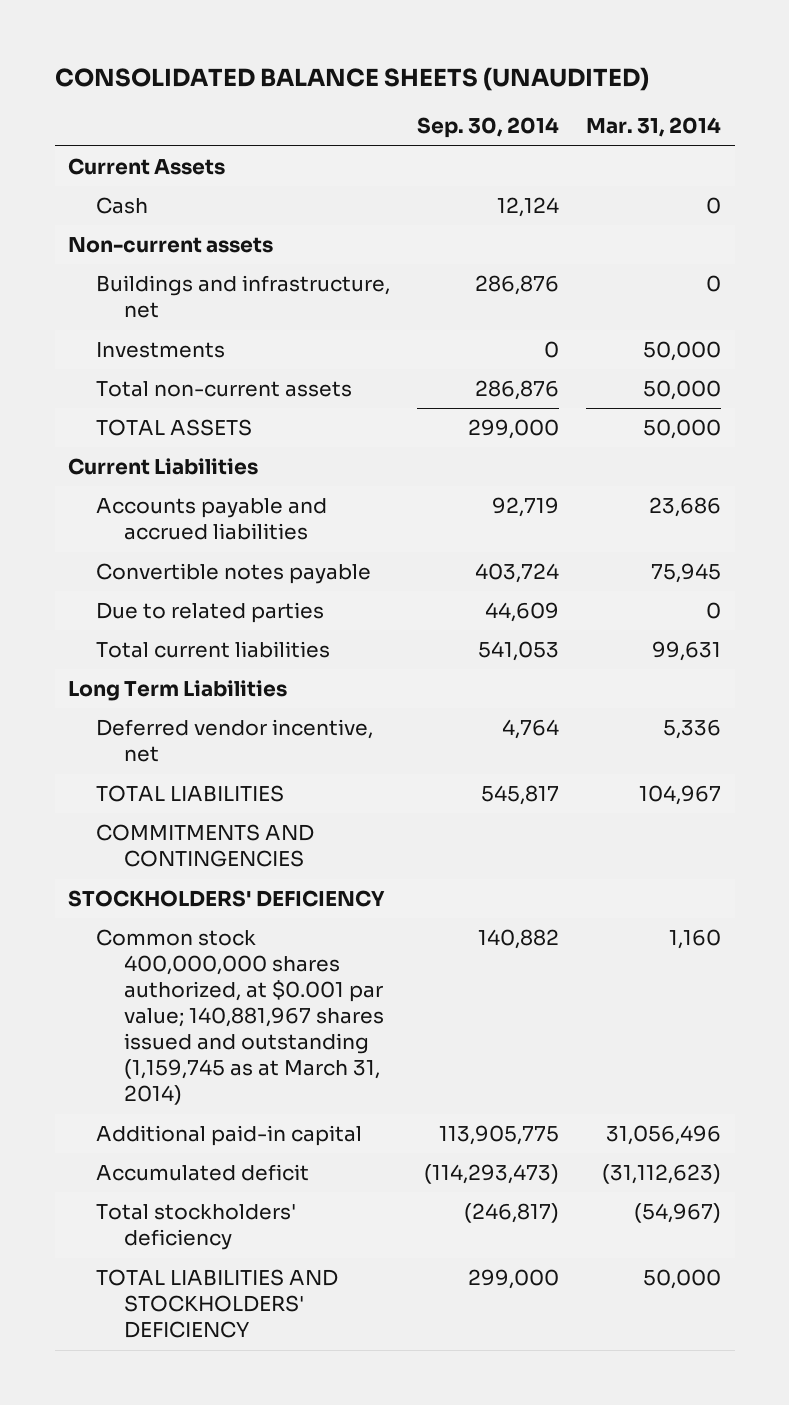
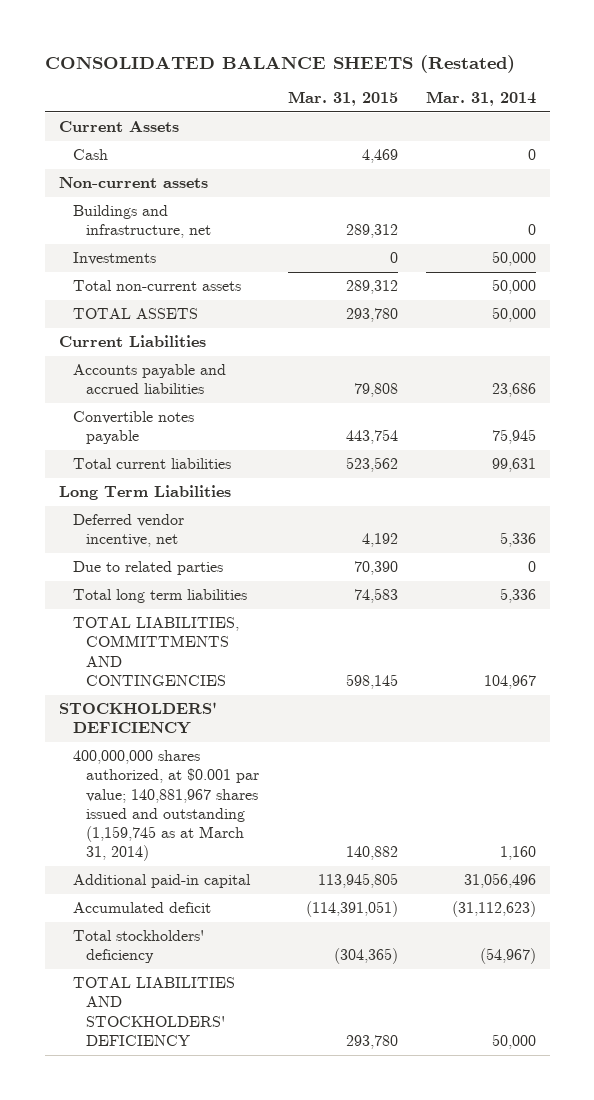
[54,67,649,92] CONSOLIDATED BALANCE SHEETS (UNAUDITED) -> [44,54,515,73] CONSOLIDATED BALANCE SHEETS (Restated)
[417,117,560,139] Sep. 30, 2014 -> none
none -> [287,91,398,107] Mar. 31, 2015
[96,824,315,868] COMMITMENTS AND CONTINGENCIES -> none
[96,602,325,624] Due to related parties -> [72,561,223,576] Due to related parties
none -> [72,589,247,604] Total long term liabilities
[96,785,285,803] TOTAL LIABILITIES -> [72,617,239,686] TOTAL LIABILITIES, COMMITTMENTS AND CONTINGENCIES
[96,929,384,1106] Common stock 400,000,000 shares authorized, at $0.001 par value; 140,881,967 shares issued and outstanding (1,159,745 as at March 31, 2014) -> [72,750,260,862] 400,000,000 shares authorized, at $0.001 par value; 140,881,967 shares issued and outstanding (1,159,745 as at March 31, 2014)

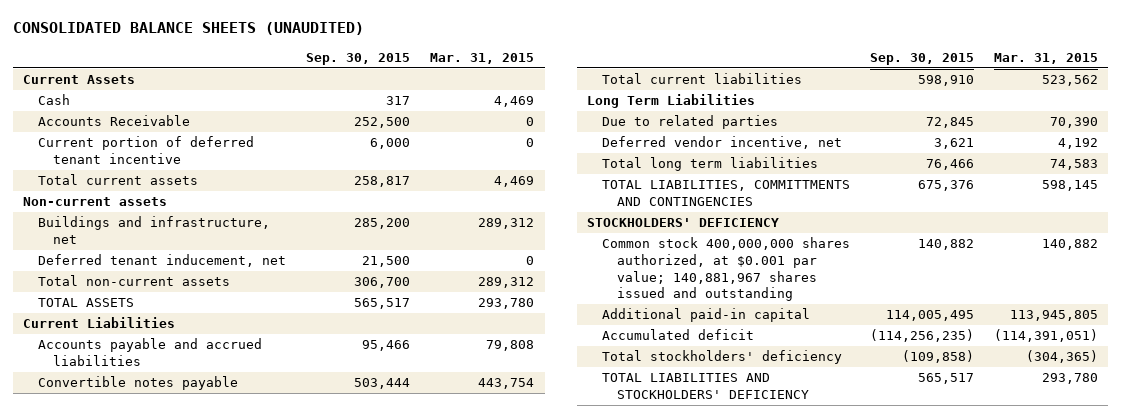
[44,54,515,73] CONSOLIDATED BALANCE SHEETS (Restated) -> [13,22,365,36] CONSOLIDATED BALANCE SHEETS (UNAUDITED)
[425,91,536,107] Mar. 31, 2014 -> none
none -> [306,52,411,65] Sep. 30, 2015
none -> [38,115,191,127] Accounts Receivable
none -> [38,136,255,164] Current portion of deferred tenant incentive
none -> [38,174,199,186] Total current assets
[72,252,156,266] Investments -> none
none -> [38,254,287,268] Deferred tenant inducement, net
[72,514,184,548] Deferred vendor incentive, net -> [602,136,843,150] Deferred vendor incentive, net
[72,750,260,862] 400,000,000 shares authorized, at $0.001 par value; 140,881,967 shares issued and outstanding (1,159,745 as at March 31, 2014) -> [602,237,851,302] Common stock 400,000,000 shares authorized, at $0.001 par value; 140,881,967 shares issued and outstanding

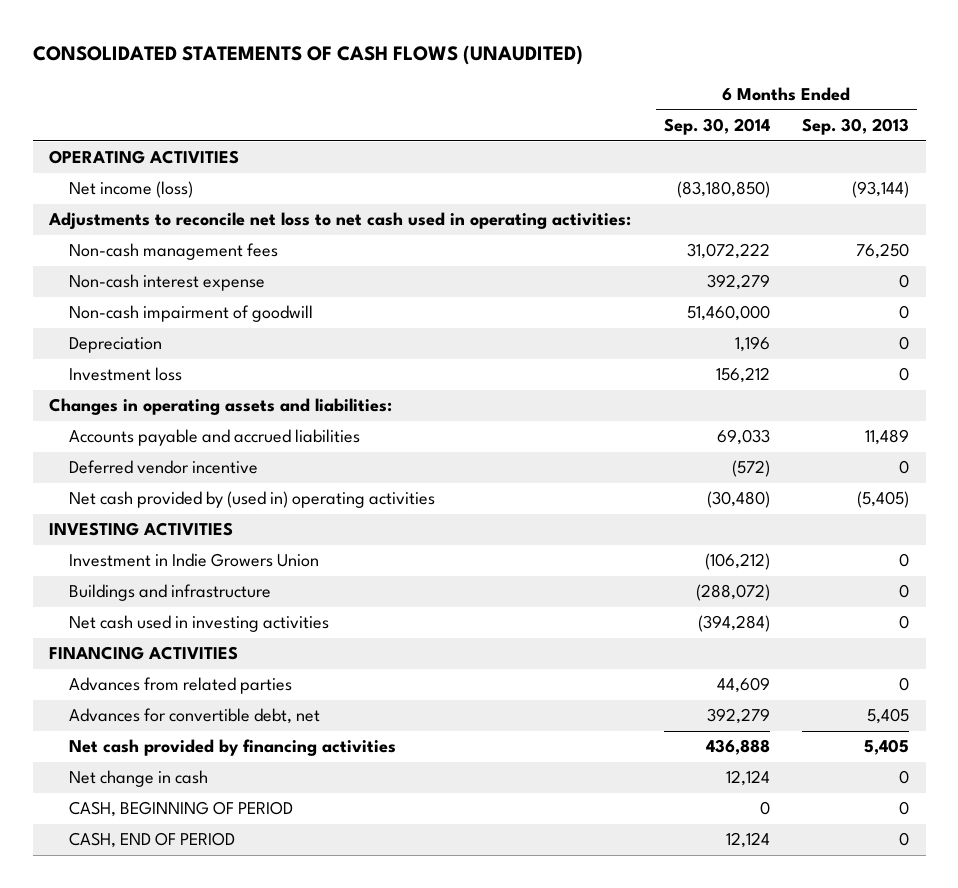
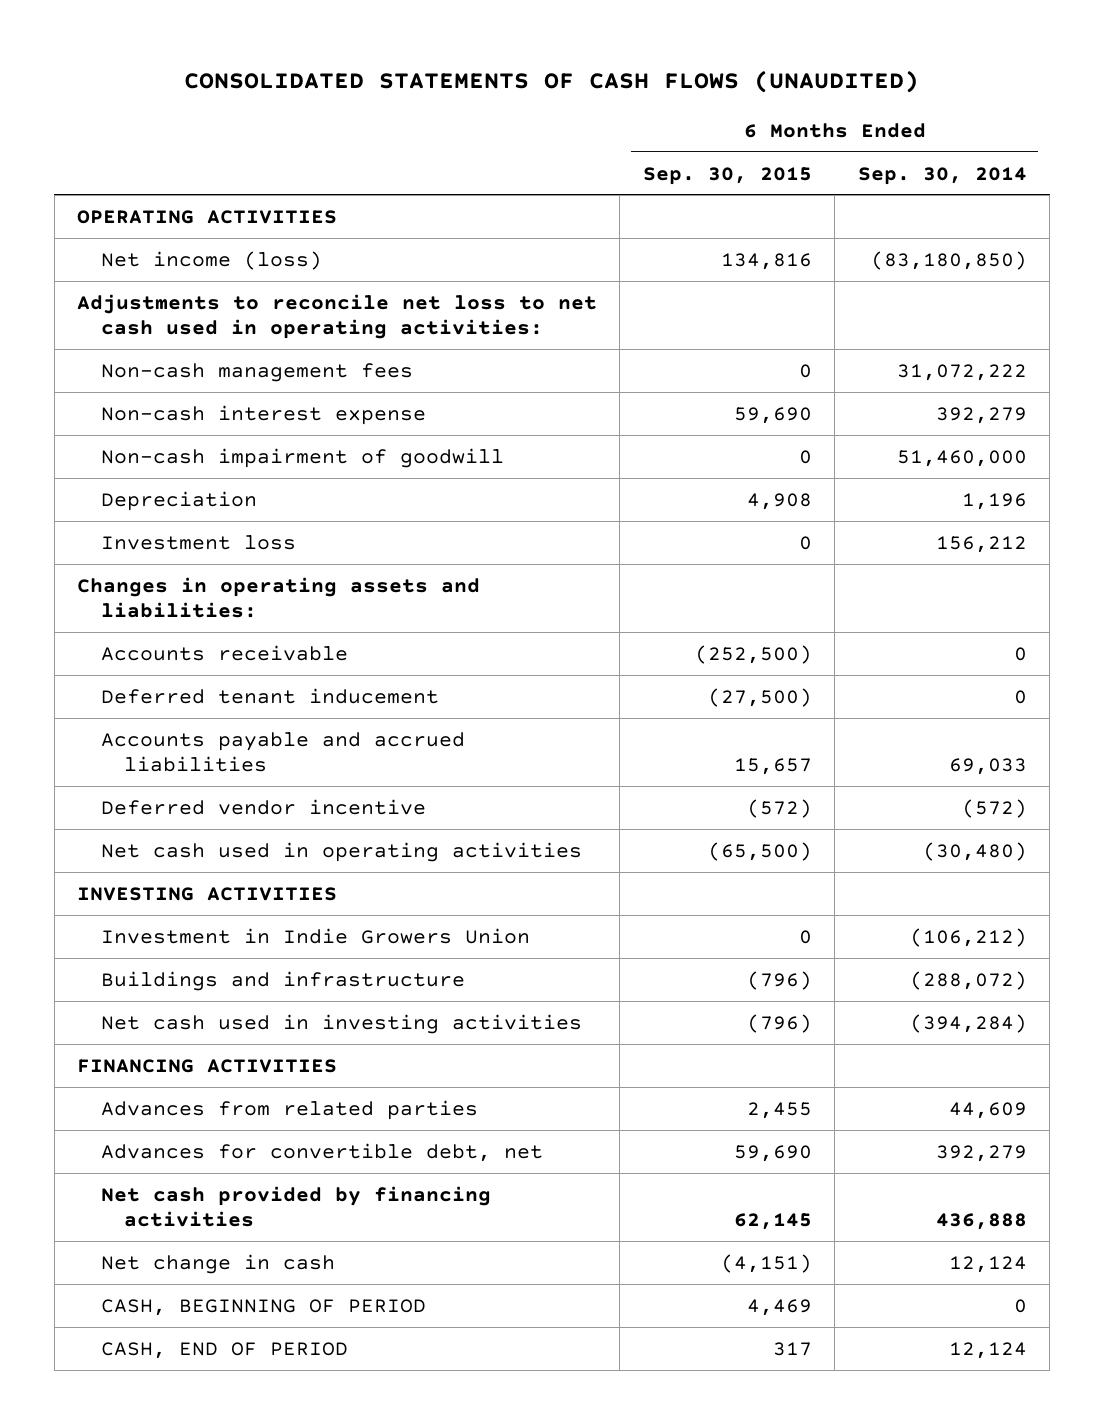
[802,117,910,135] Sep. 30, 2013 -> none
none -> [642,166,812,185] Sep. 30, 2015
none -> [100,644,348,661] Accounts receivable
none -> [100,687,439,704] Deferred tenant inducement
[69,491,436,509] Net cash provided by (used in) operating activities -> [100,841,582,862] Net cash used in operating activities

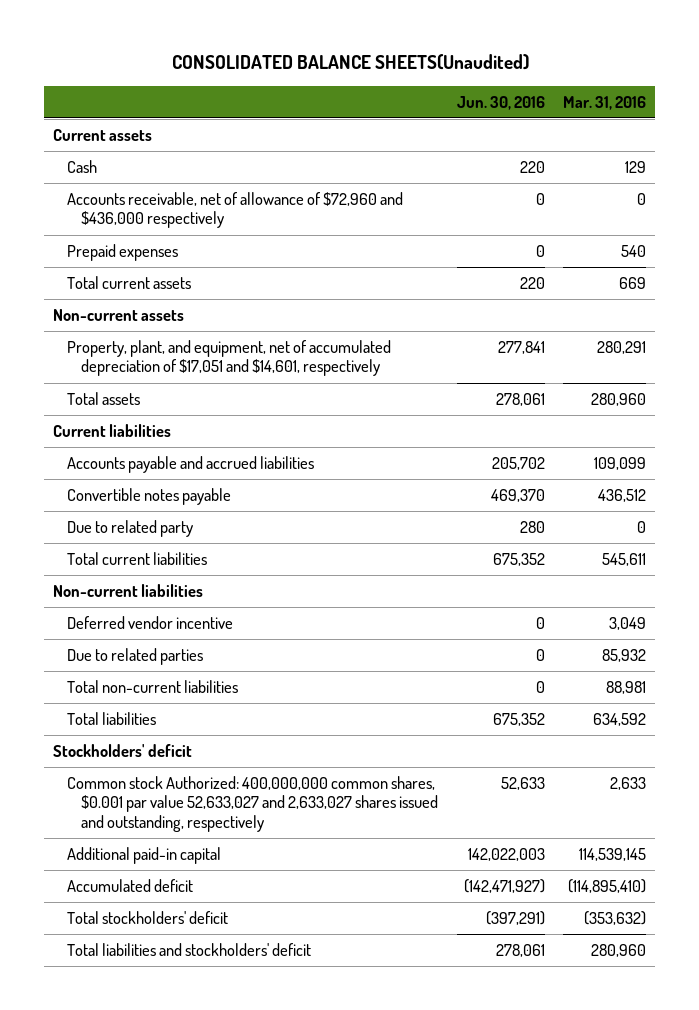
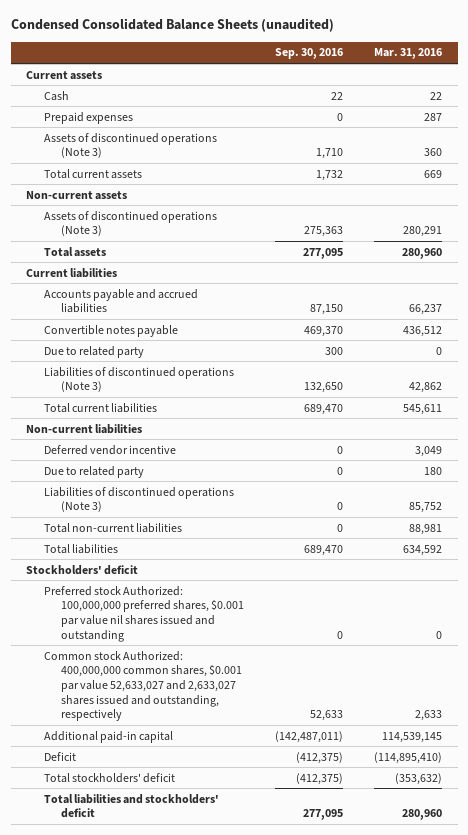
[171,54,529,71] CONSOLIDATED BALANCE SHEETS(Unaudited) -> [10,18,334,33] Condensed Consolidated Balance Sheets (unaudited)
[456,95,545,110] Jun. 30, 2016 -> none
none -> [275,48,344,60] Sep. 30, 2016
[67,192,404,229] Accounts receivable, net of allowance of $72,960 and $436,000 respectively -> none
[625,161,647,174] 129 -> [430,91,443,100] 22
[621,245,647,258] 540 -> [424,112,443,121] 287
none -> [43,132,217,159] Assets of discontinued operations (Note 3)
[67,340,392,377] Property, plant, and equipment, net of accumulated depreciation of $17,051 and $14,601, respectively -> [43,210,217,237] Assets of discontinued operations (Note 3)
[594,457,647,471] 109,099 -> [409,304,443,316] 66,237
none -> [43,366,234,393] Liabilities of discontinued operations (Note 3)
[67,648,204,666] Due to related parties -> [43,465,144,478] Due to related party
[602,649,647,663] 85,932 -> [424,466,443,475] 180
none -> [43,486,234,513] Liabilities of discontinued operations (Note 3)
none -> [43,585,245,642] Preferred stock Authorized: 100,000,000 preferred shares, $0.001 par value nil shares issued and outstanding
[67,879,194,893] Accumulated deficit -> [43,751,76,761] Deficit

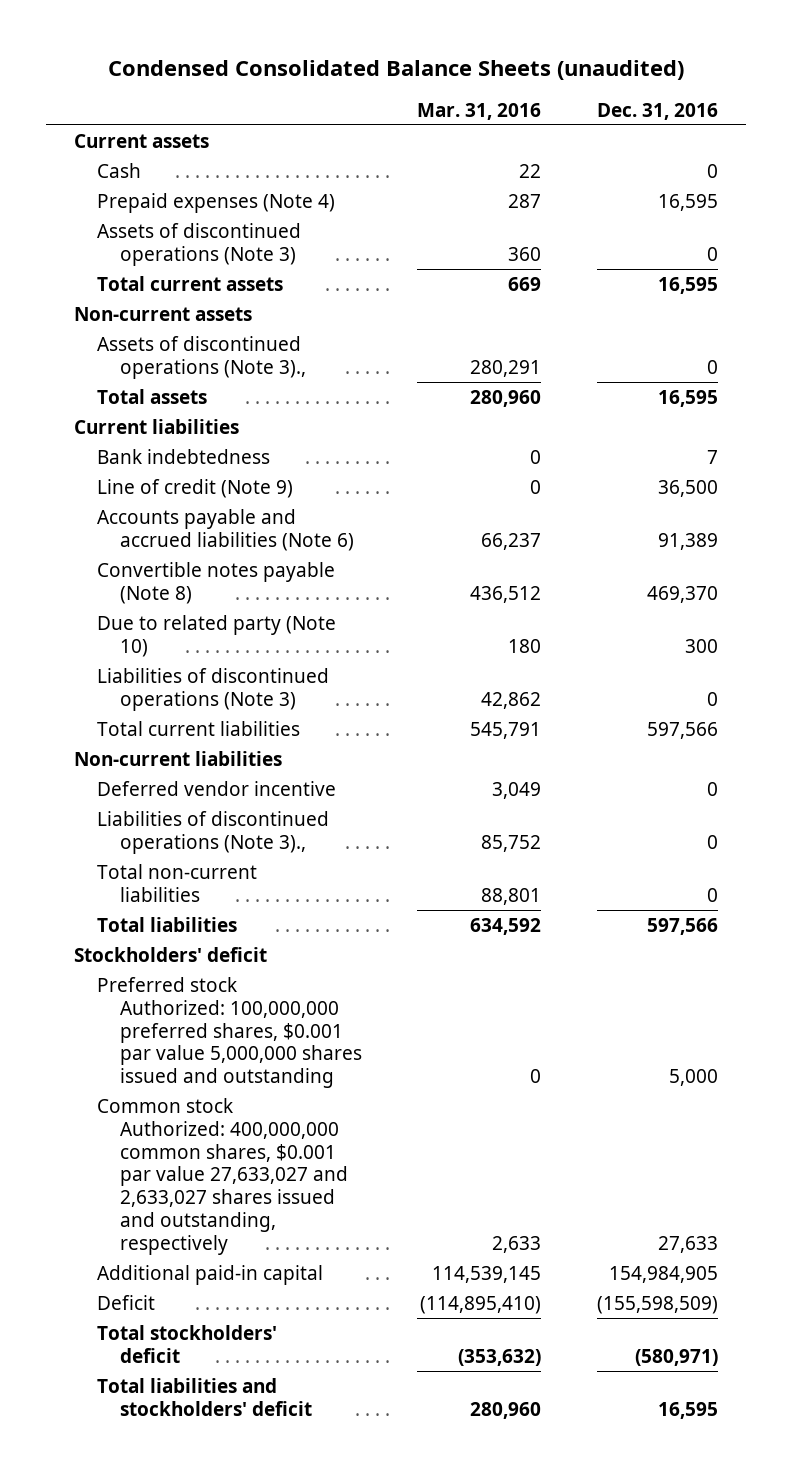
[275,48,344,60] Sep. 30, 2016 -> none
none -> [597,102,719,120] Dec. 31, 2016
[43,111,133,124] Prepaid expenses -> [96,192,335,213] Prepaid expenses (Note 4)
[43,210,217,237] Assets of discontinued operations (Note 3) -> [96,335,306,379] Assets of discontinued operations (Note 3).,
none -> [96,448,270,464] Bank indebtedness
none -> [96,478,293,498] Line of credit (Note 9)
[43,288,198,314] Accounts payable and accrued liabilities -> [96,508,354,551] Accounts payable and accrued liabilities (Note 6)
[43,324,178,337] Convertible notes payable -> [96,561,335,604] Convertible notes payable (Note 8)
[43,345,144,358] Due to related party -> [96,614,336,657] Due to related party (Note 10)
[436,346,443,355] 0 -> [508,638,542,653] 180
[403,403,443,415] 545,611 -> [470,721,542,739] 545,791
[43,465,144,478] Due to related party -> none
[43,486,234,513] Liabilities of discontinued operations (Note 3) -> [96,810,329,854] Liabilities of discontinued operations (Note 3).,
[409,523,443,535] 88,981 -> [481,887,542,905] 88,801
[43,585,245,642] Preferred stock Authorized: 100,000,000 preferred shares, $0.001 par value nil shares issued and outstanding -> [96,976,362,1089] Preferred stock Authorized: 100,000,000 preferred shares, $0.001 par value 5,000,000 shares issued and outstanding
[43,650,243,722] Common stock Authorized: 400,000,000 common shares, $0.001 par value 52,633,027 and 2,633,027 shares issued and outstanding, respectively -> [96,1097,348,1256] Common stock Authorized: 400,000,000 common shares, $0.001 par value 27,633,027 and 2,633,027 shares issued and outstanding, respectively

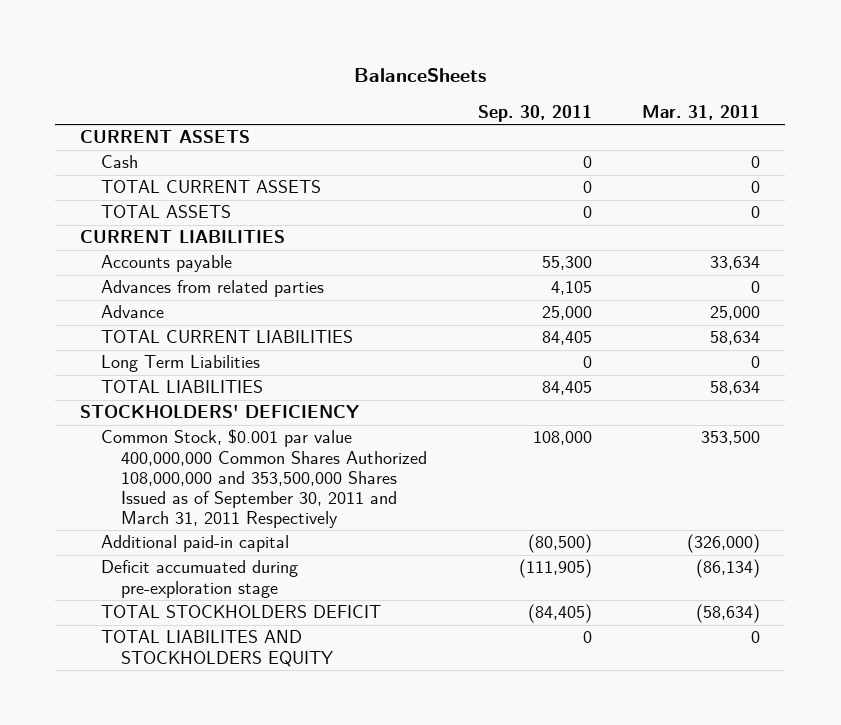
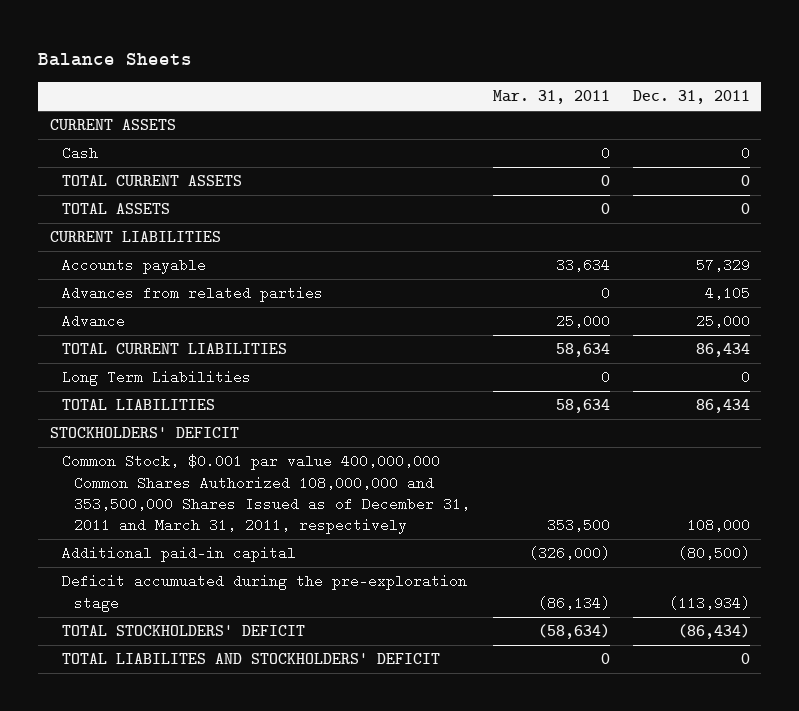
[354,68,487,83] BalanceSheets -> [38,52,193,66] Balance Sheets
[477,104,592,122] Sep. 30, 2011 -> none
none -> [632,90,750,105] Dec. 31, 2011
[80,405,360,419] STOCKHOLDERS' DEFICIENCY -> [49,427,239,439] STOCKHOLDERS' DEFICIT
[100,429,428,529] Common Stock, $0.001 par value 400,000,000 Common Shares Authorized 108,000,000 and 353,500,000 Shares Issued as of September 30, 2011 and March 31, 2011 Respectively -> [61,454,471,534] Common Stock, $0.001 par value 400,000,000 Common Shares Authorized 108,000,000 and 353,500,000 Shares Issued as of December 31, 2011 and March 31, 2011, respectively
[100,560,298,598] Deficit accumuated during pre-exploration stage -> [61,574,467,612] Deficit accumuated during the pre-exploration stage
[100,605,381,619] TOTAL STOCKHOLDERS DEFICIT -> [61,625,305,637] TOTAL STOCKHOLDERS' DEFICIT
[100,630,334,667] TOTAL LIABILITES AND STOCKHOLDERS EQUITY -> [61,653,440,665] TOTAL LIABILITES AND STOCKHOLDERS' DEFICIT

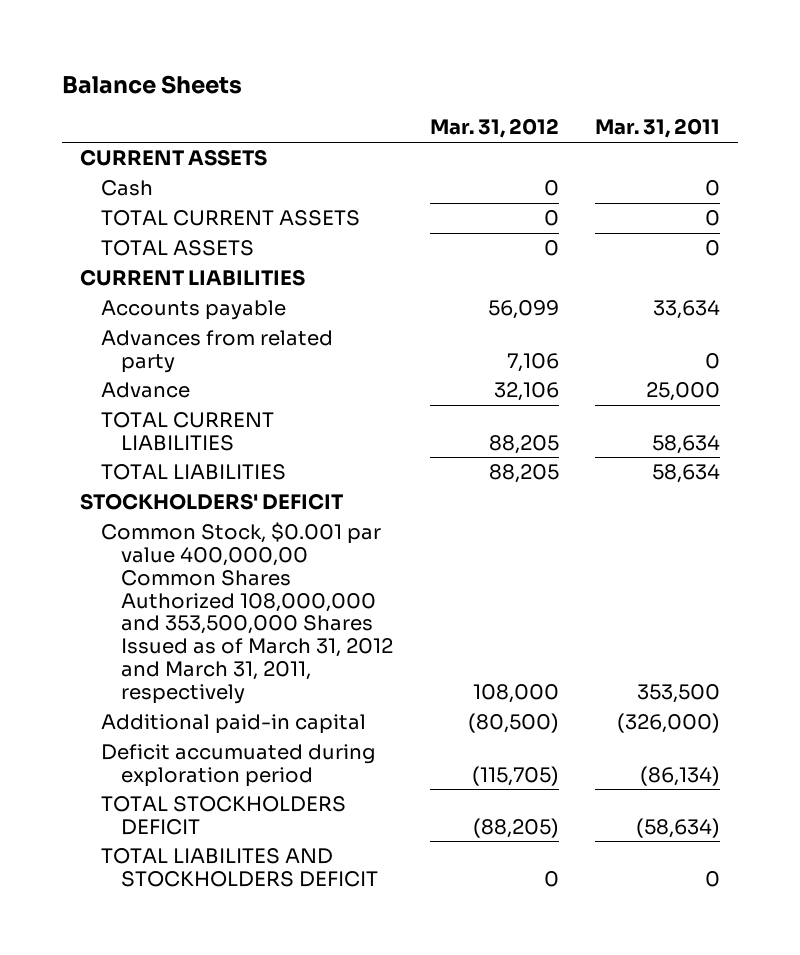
[632,90,750,105] Dec. 31, 2011 -> none
none -> [429,118,559,139] Mar. 31, 2012
[61,286,323,303] Advances from related parties -> [100,330,333,373] Advances from related party
[61,370,251,387] Long Term Liabilities -> none
[61,454,471,534] Common Stock, $0.001 par value 400,000,000 Common Shares Authorized 108,000,000 and 353,500,000 Shares Issued as of December 31, 2011 and March 31, 2011, respectively -> [100,522,394,705] Common Stock, $0.001 par value 400,000,00 Common Shares Authorized 108,000,000 and 353,500,000 Shares Issued as of March 31, 2012 and March 31, 2011, respectively
[61,574,467,612] Deficit accumuated during the pre-exploration stage -> [100,744,376,787] Deficit accumuated during exploration period
[61,625,305,637] TOTAL STOCKHOLDERS' DEFICIT -> [100,796,346,835] TOTAL STOCKHOLDERS DEFICIT
[61,653,440,665] TOTAL LIABILITES AND STOCKHOLDERS' DEFICIT -> [100,848,379,887] TOTAL LIABILITES AND STOCKHOLDERS DEFICIT

